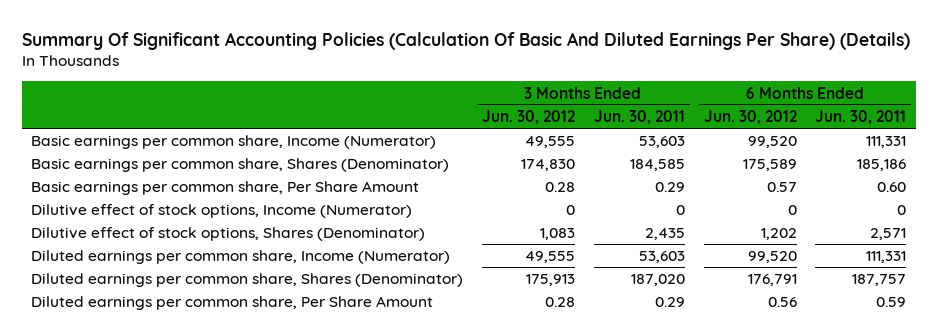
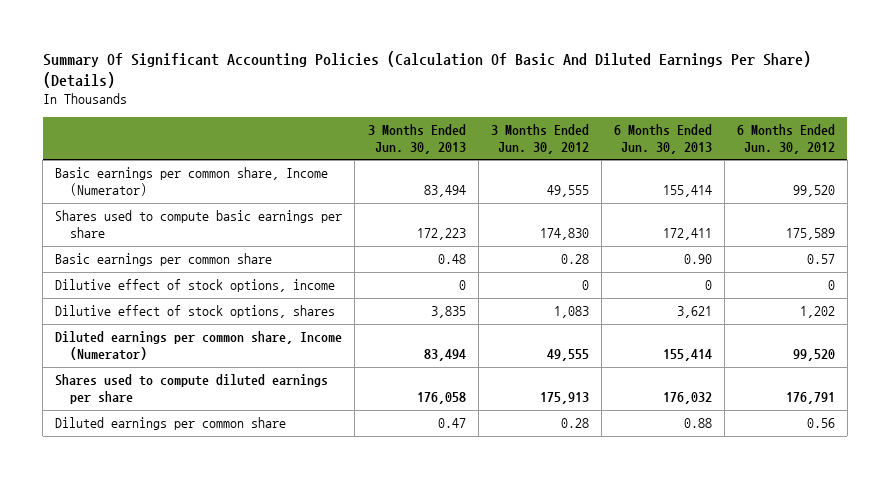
[593,109,685,124] Jun. 30, 2011 -> none
[815,109,907,124] Jun. 30, 2011 -> none
none -> [367,123,466,155] 3 Months Ended Jun. 30, 2013
none -> [613,123,712,155] 6 Months Ended Jun. 30, 2013
[31,158,450,173] Basic earnings per common share, Shares (Denominator) -> [55,210,343,239] Shares used to compute basic earnings per share
[31,181,420,196] Basic earnings per common share, Per Share Amount -> [55,253,273,267] Basic earnings per common share
[31,204,413,219] Dilutive effect of stock options, Income (Numerator) -> [55,279,336,293] Dilutive effect of stock options, income
[31,227,426,242] Dilutive effect of stock options, Shares (Denominator) -> [55,305,336,319] Dilutive effect of stock options, shares
[31,273,464,288] Diluted earnings per common share, Shares (Denominator) -> [55,374,329,405] Shares used to compute diluted earnings per share
[31,296,434,311] Diluted earnings per common share, Per Share Amount -> [55,417,287,431] Diluted earnings per common share

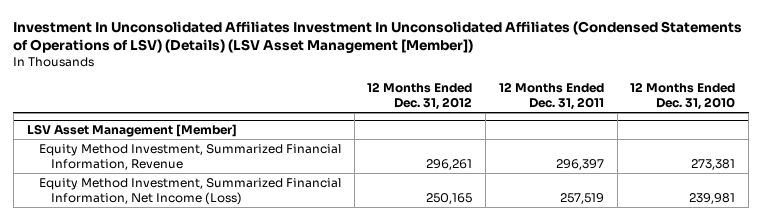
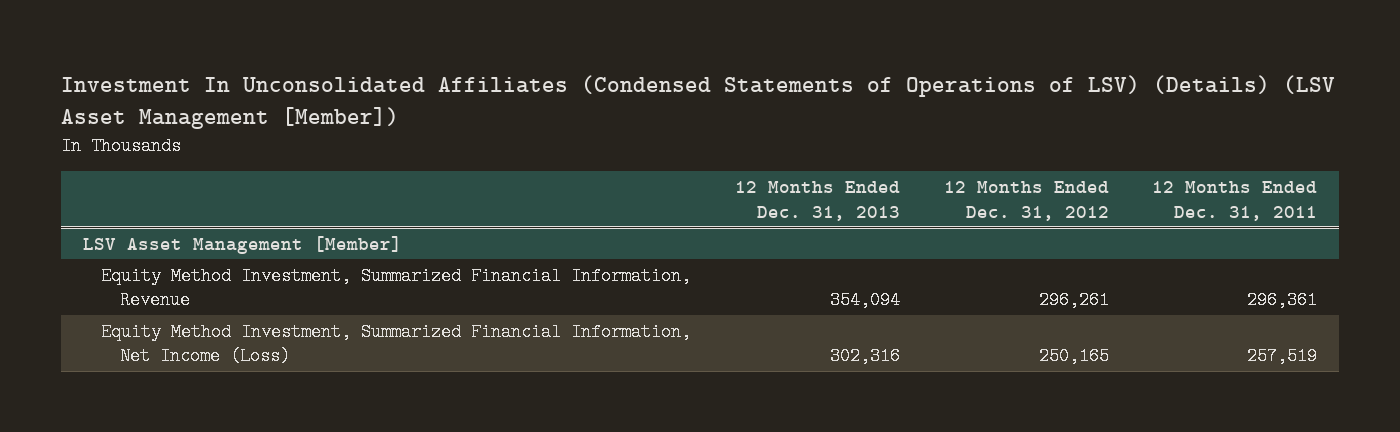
[13,20,743,54] Investment In Unconsolidated Affiliates Investment In Unconsolidated Affiliates (Condensed Statements of Operations of LSV) (Details) (LSV Asset Management [Member]) -> [61,75,1336,129] Investment In Unconsolidated Affiliates (Condensed Statements of Operations of LSV) (Details) (LSV Asset Management [Member])
[630,81,736,111] 12 Months Ended Dec. 31, 2010 -> none
none -> [735,181,901,221] 12 Months Ended Dec. 31, 2013
[555,158,604,170] 296,397 -> [1247,291,1318,310] 296,361

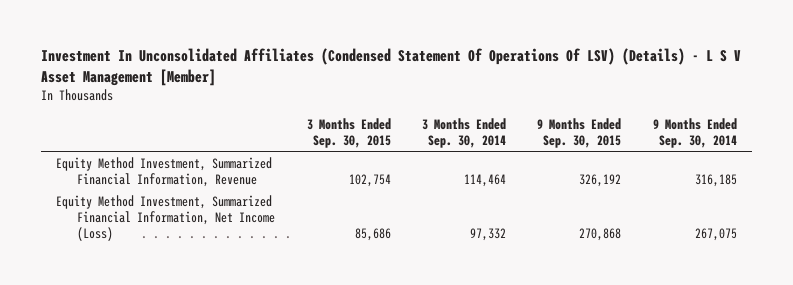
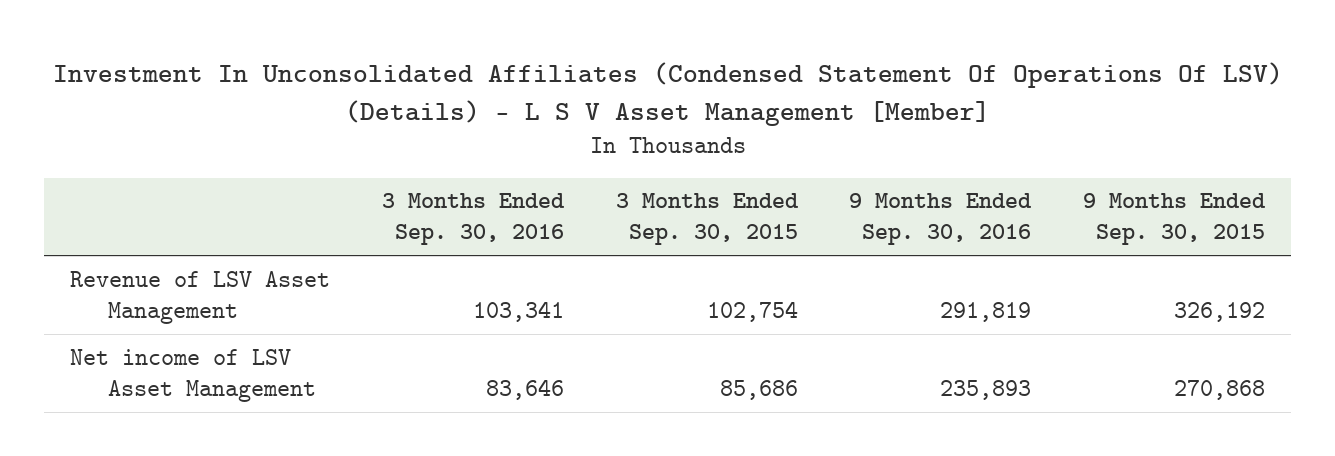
[422,117,507,148] 3 Months Ended Sep. 30, 2014 -> none
[652,117,737,148] 9 Months Ended Sep. 30, 2014 -> none
none -> [381,193,565,246] 3 Months Ended Sep. 30, 2016
none -> [849,193,1033,246] 9 Months Ended Sep. 30, 2016
[56,156,273,187] Equity Method Investment, Summarized Financial Information, Revenue -> [69,270,330,324] Revenue of LSV Asset Management
[56,194,276,241] Equity Method Investment, Summarized Financial Information, Net Income (Loss) -> [69,348,316,402] Net income of LSV Asset Management

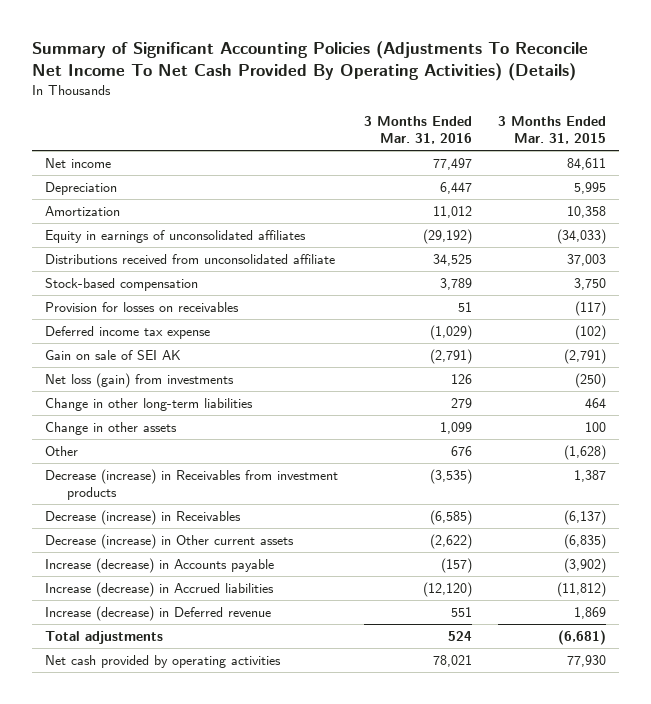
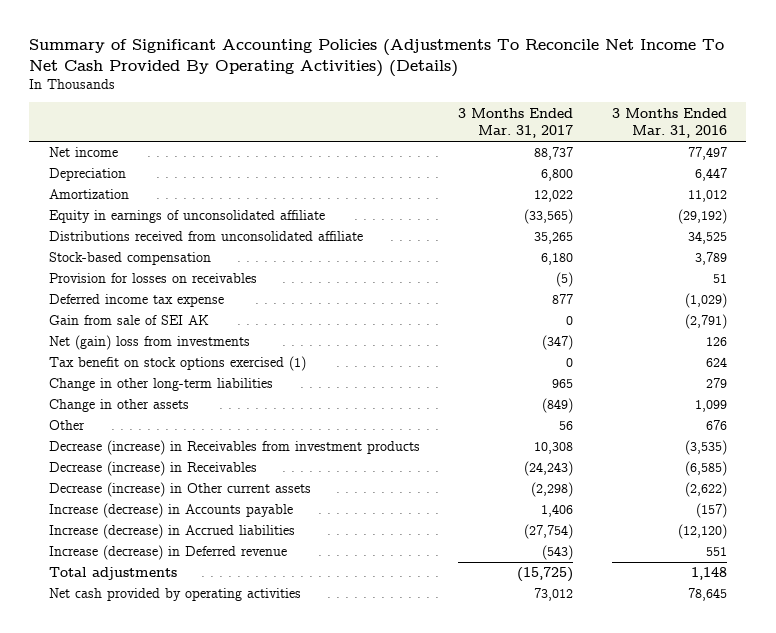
[497,116,606,145] 3 Months Ended Mar. 31, 2015 -> none
none -> [458,107,574,138] 3 Months Ended Mar. 31, 2017
[44,229,306,243] Equity in earnings of unconsolidated affiliates -> [48,210,325,224] Equity in earnings of unconsolidated affiliate
[44,349,181,360] Gain on sale of SEI AK -> [48,315,209,326] Gain from sale of SEI AK
[44,372,234,388] Net loss (gain) from investments -> [48,335,250,351] Net (gain) loss from investments
none -> [48,356,306,372] Tax benefit on stock options exercised (1)
[447,630,472,641] 524 -> [690,567,727,581] 1,148
[432,654,472,667] 78,021 -> [687,588,727,602] 78,645

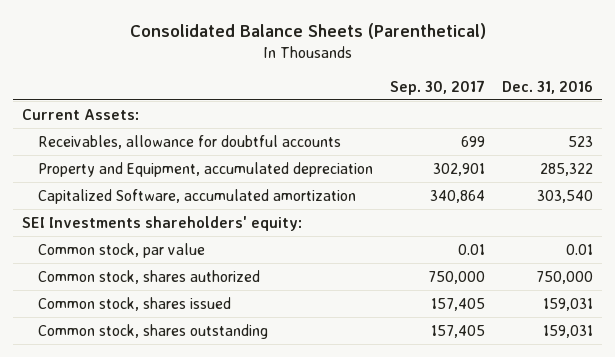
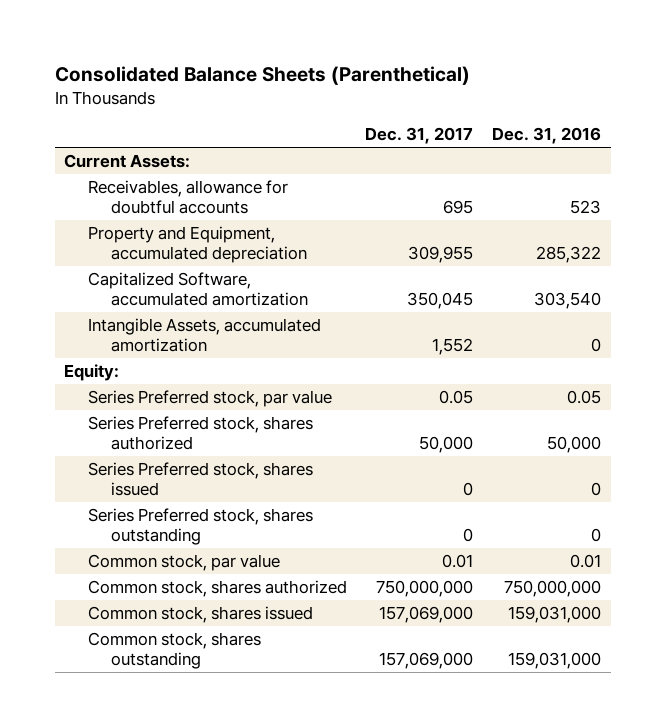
[389,79,485,95] Sep. 30, 2017 -> none
none -> [365,127,474,145] Dec. 31, 2017
none -> [87,318,321,352] Intangible Assets, accumulated amortization
[21,215,302,231] SEI Investments shareholders' equity: -> [64,364,120,382] Equity:
none -> [87,390,332,408] Series Preferred stock, par value
none -> [87,416,313,450] Series Preferred stock, shares authorized
none -> [87,462,313,496] Series Preferred stock, shares issued
none -> [87,508,313,545] Series Preferred stock, shares outstanding
[536,270,594,284] 750,000 -> [504,580,602,598] 750,000,000
[543,297,594,311] 159,031 -> [508,606,602,624] 159,031,000
[543,324,594,338] 159,031 -> [508,651,602,669] 159,031,000

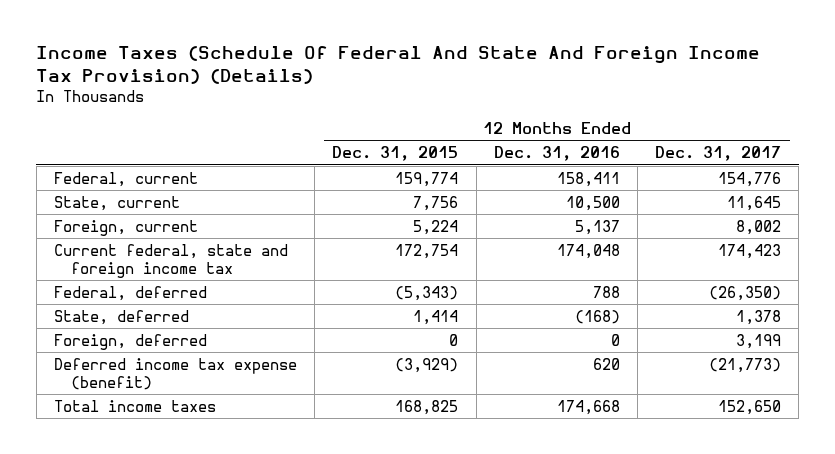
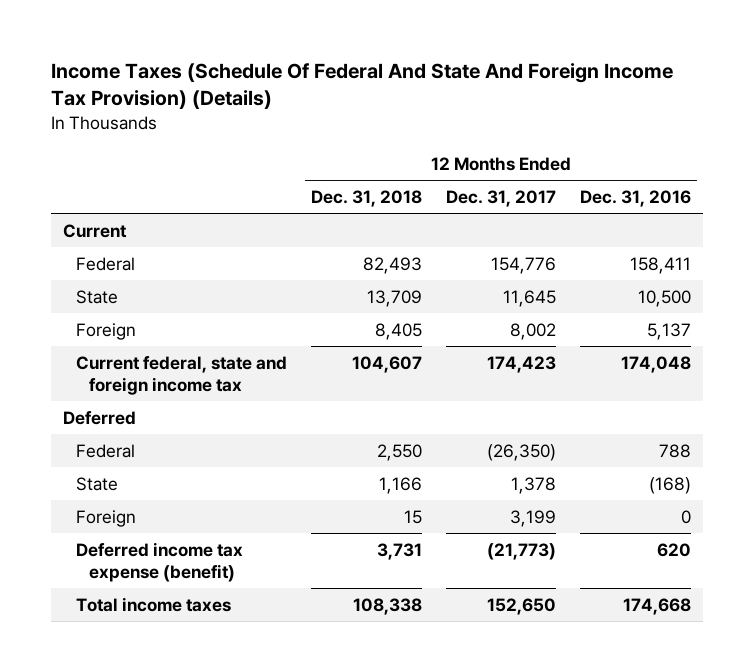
[332,146,459,162] Dec. 31, 2015 -> none
none -> [310,189,422,207] Dec. 31, 2018
none -> [62,223,127,238] Current
[53,171,198,187] Federal, current -> [76,256,136,271] Federal
[53,195,180,211] State, current -> [76,289,119,304] State
[53,219,198,236] Foreign, current -> [76,322,137,340] Foreign
none -> [62,410,136,425] Deferred
[53,285,207,301] Federal, deferred -> [76,443,136,458] Federal
[53,309,189,325] State, deferred -> [76,476,119,491] State
[53,333,207,350] Foreign, deferred -> [76,509,137,527] Foreign

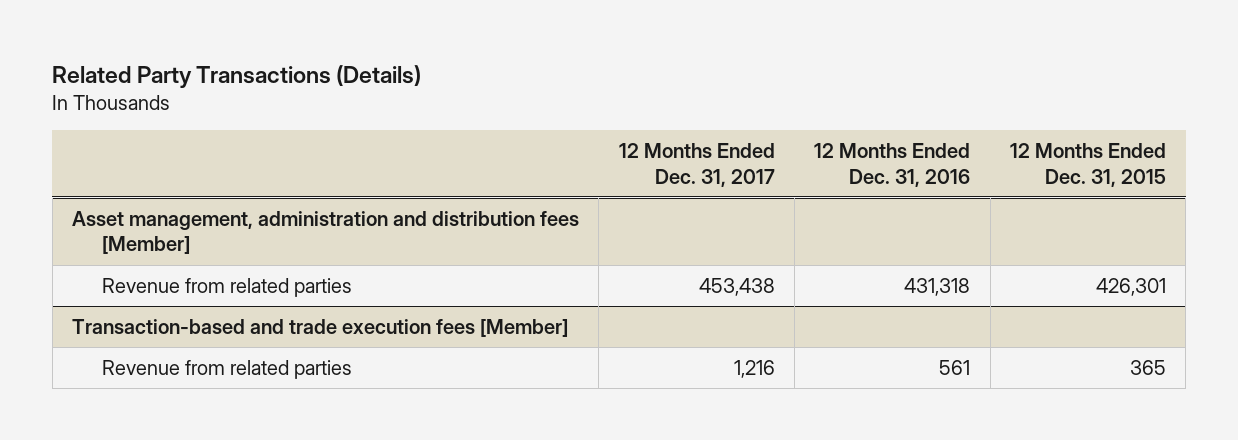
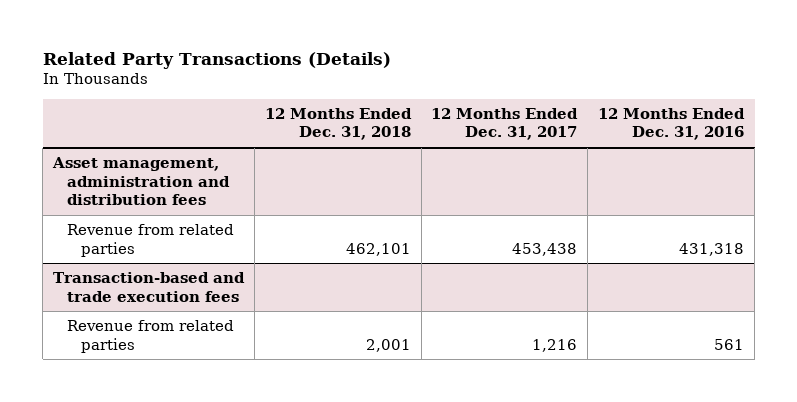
[1010,143,1167,187] 12 Months Ended Dec. 31, 2015 -> none
none -> [264,107,412,141] 12 Months Ended Dec. 31, 2018
[72,210,580,255] Asset management, administration and distribution fees [Member] -> [52,157,230,206] Asset management, administration and distribution fees
[72,318,569,337] Transaction-based and trade execution fees [Member] -> [53,272,246,302] Transaction-based and trade execution fees

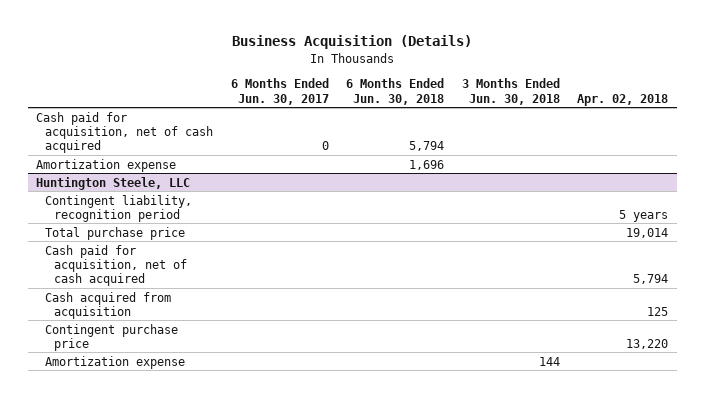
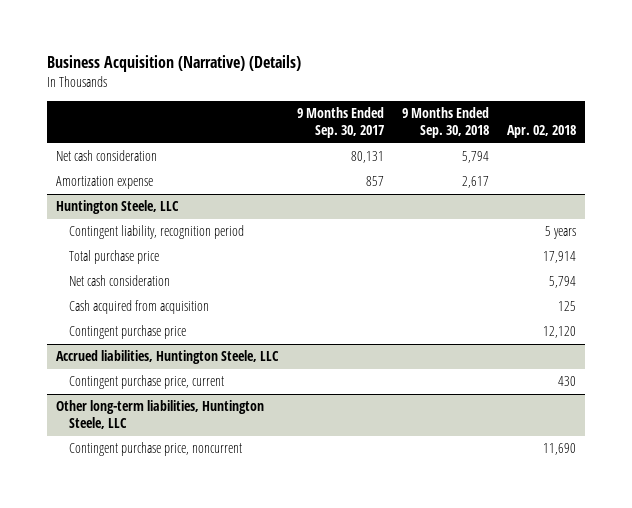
[232,35,473,50] Business Acquisition (Details) -> [47,55,302,73] Business Acquisition (Narrative) (Details)
[230,78,329,105] 6 Months Ended Jun. 30, 2017 -> none
[346,78,445,105] 6 Months Ended Jun. 30, 2018 -> none
[461,78,560,105] 3 Months Ended Jun. 30, 2018 -> none
none -> [296,106,384,138] 9 Months Ended Sep. 30, 2017
none -> [401,106,489,138] 9 Months Ended Sep. 30, 2018
[36,111,214,153] Cash paid for acquisition, net of cash acquired -> [56,150,158,162] Net cash consideration
[626,227,669,238] 19,014 -> [542,251,576,264] 17,914
[45,244,187,286] Cash paid for acquisition, net of cash acquired -> [69,275,171,287] Net cash consideration
[45,355,186,369] Amortization expense -> none
[626,338,669,349] 13,220 -> [542,326,576,339] 12,120
none -> [56,350,280,365] Accrued liabilities, Huntington Steele, LLC
none -> [69,375,225,390] Contingent purchase price, current
none -> [56,400,265,430] Other long-term liabilities, Huntington Steele, LLC
none -> [69,442,243,457] Contingent purchase price, noncurrent

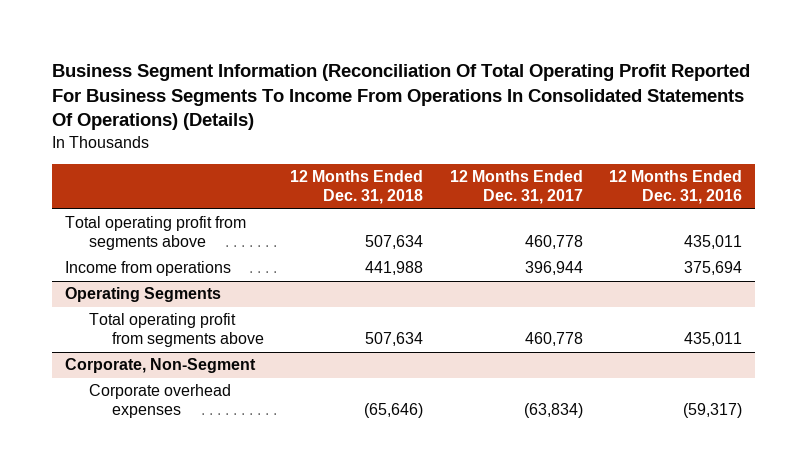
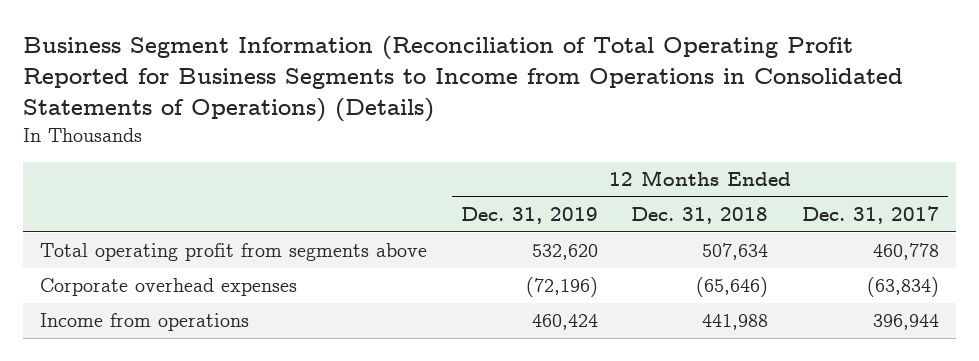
[52,63,751,131] Business Segment Information (Reconciliation Of Total Operating Profit Reported For Business Segments To Income From Operations In Consolidated Statements Of Operations) (Details) -> [22,36,903,122] Business Segment Information (Reconciliation of Total Operating Profit Reported for Business Segments to Income from Operations in Consolidated Statements of Operations) (Details)
[608,170,742,205] 12 Months Ended Dec. 31, 2016 -> none
none -> [460,207,598,225] Dec. 31, 2019
[65,287,222,303] Operating Segments -> none
[88,313,264,348] Total operating profit from segments above -> none
[65,358,257,374] Corporate, Non-Segment -> none
[65,261,232,277] Income from operations -> [39,313,249,332] Income from operations

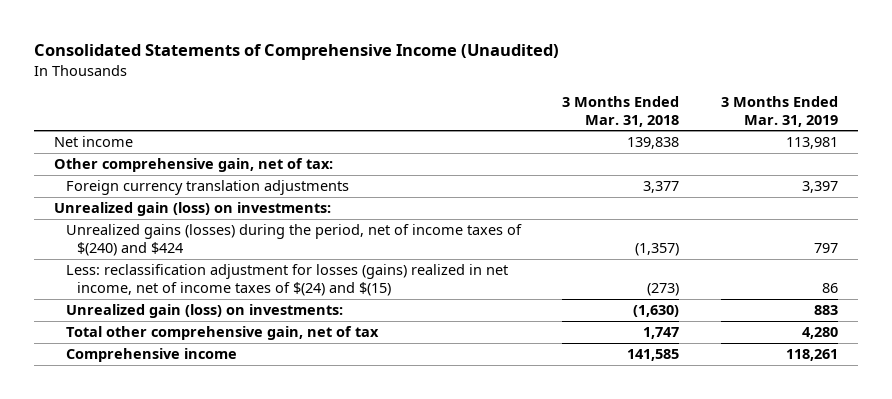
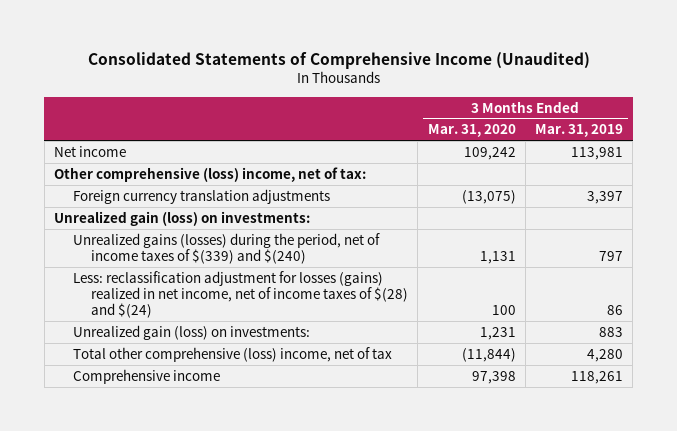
[562,95,680,127] 3 Months Ended Mar. 31, 2018 -> none
none -> [427,124,516,138] Mar. 31, 2020
[54,158,334,173] Other comprehensive gain, net of tax: -> [54,166,367,182] Other comprehensive (loss) income, net of tax:
[65,224,522,257] Unrealized gains (losses) during the period, net of income taxes of $(240) and $424 -> [72,232,380,264] Unrealized gains (losses) during the period, net of income taxes of $(339) and $(240)
[65,264,508,297] Less: reclassification adjustment for losses (gains) realized in net income, net of income taxes of $(24) and $(15) -> [72,270,409,318] Less: reclassification adjustment for losses (gains) realized in net income, net of income taxes of $(28) and $(24)
[65,326,379,341] Total other comprehensive gain, net of tax -> [72,346,392,362] Total other comprehensive (loss) income, net of tax

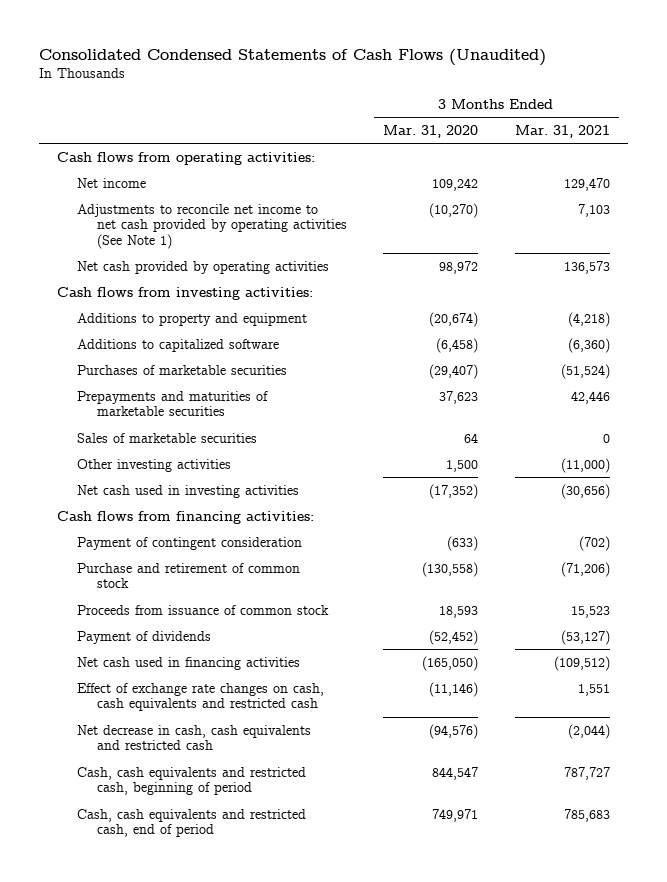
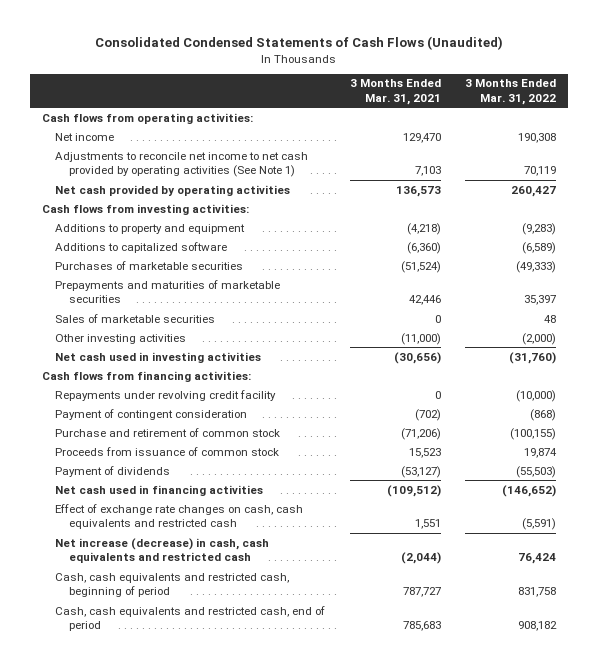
[383,125,479,139] Mar. 31, 2020 -> none
none -> [464,79,556,105] 3 Months Ended Mar. 31, 2022
none -> [55,389,277,401] Repayments under revolving credit facility
[76,724,311,751] Net decrease in cash, cash equivalents and restricted cash -> [55,537,270,563] Net increase (decrease) in cash, cash equivalents and restricted cash

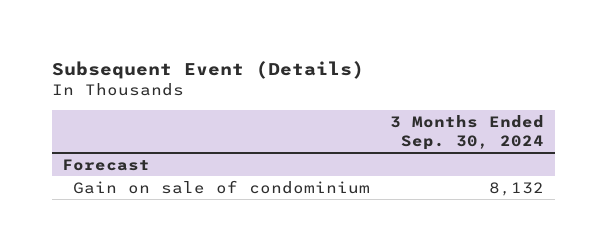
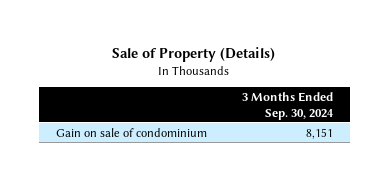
[52,61,365,80] Subsequent Event (Details) -> [112,47,276,63] Sale of Property (Details)
[62,158,151,171] Forecast -> none
[489,181,545,196] 8,132 -> [305,127,333,139] 8,151

